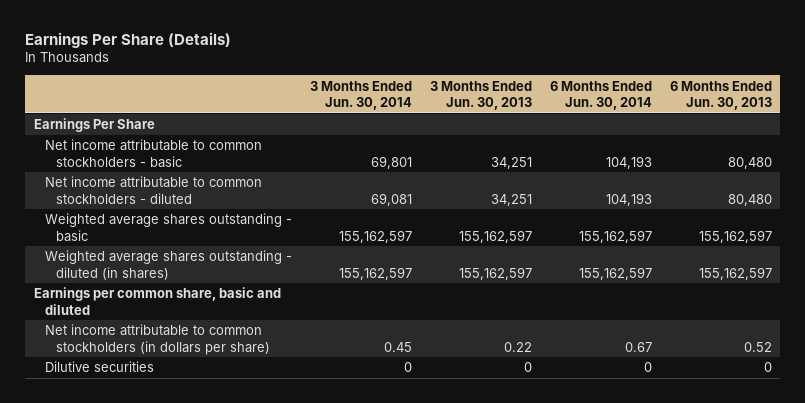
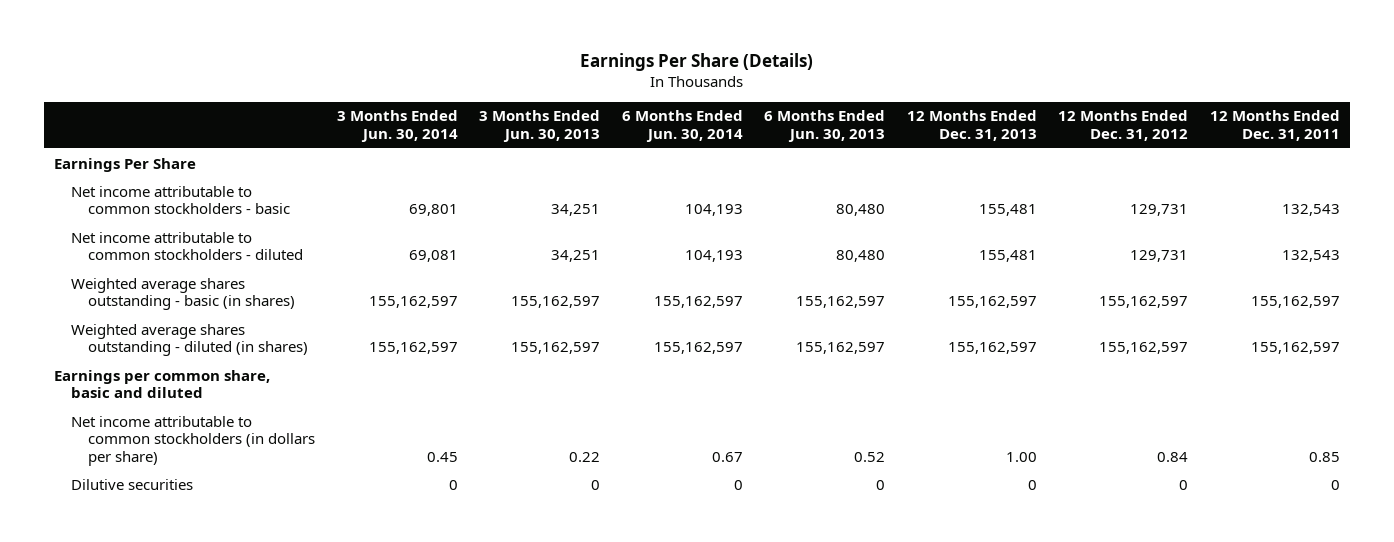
none -> [906,110,1037,141] 12 Months Ended Dec. 31, 2013
none -> [1058,110,1189,141] 12 Months Ended Dec. 31, 2012
none -> [1209,110,1340,141] 12 Months Ended Dec. 31, 2011
[45,213,293,242] Weighted average shares outstanding - basic -> [71,277,296,311] Weighted average shares outstanding - basic (in shares)

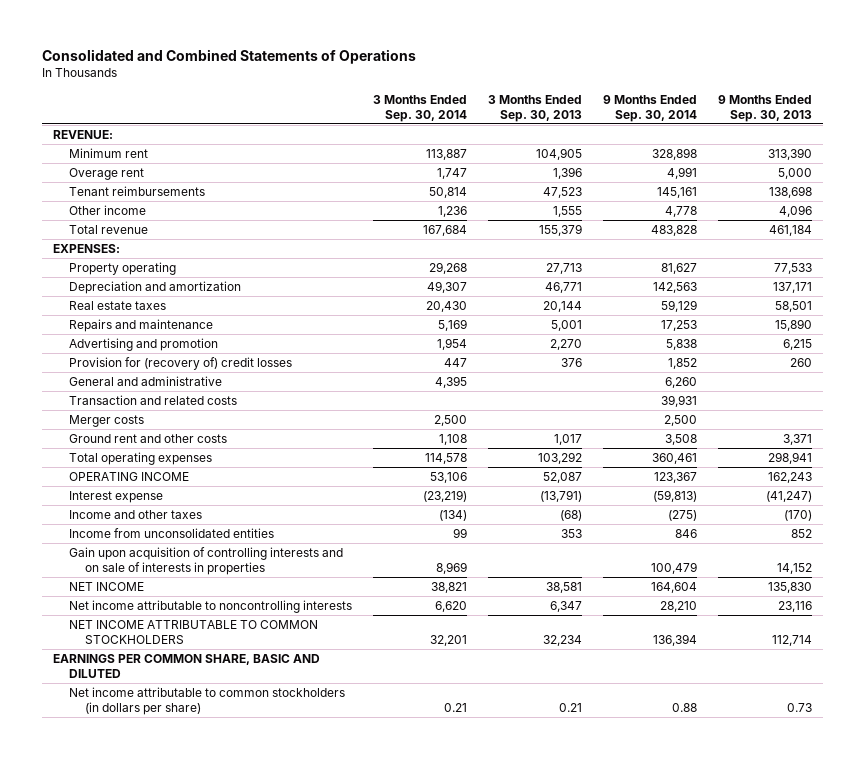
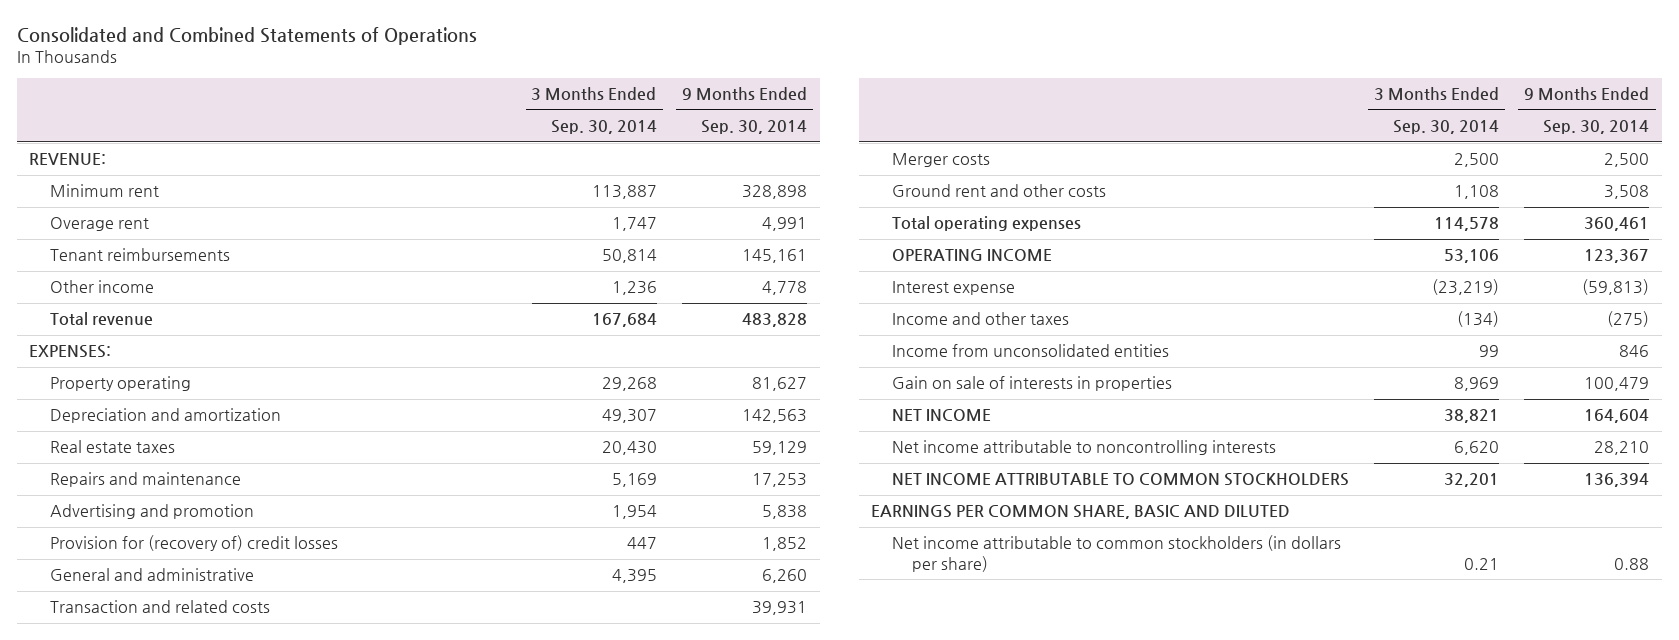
[488,94,583,122] 3 Months Ended Sep. 30, 2013 -> none
[718,94,813,122] 9 Months Ended Sep. 30, 2013 -> none
[69,546,344,576] Gain upon acquisition of controlling interests and on sale of interests in properties -> [891,376,1172,392] Gain on sale of interests in properties

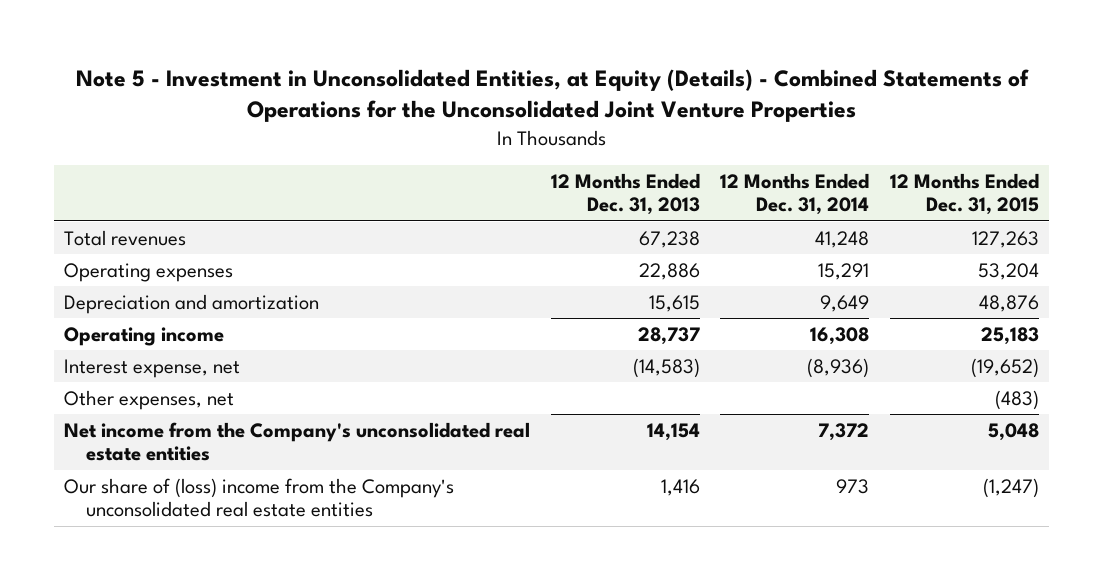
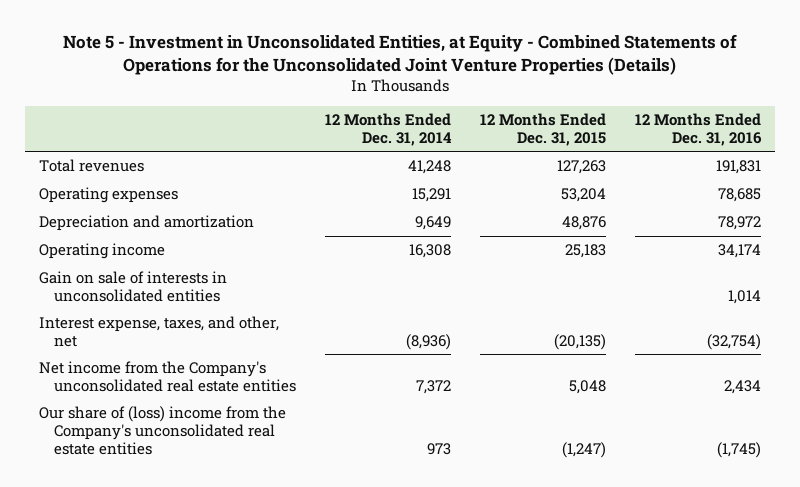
[75,68,1029,123] Note 5 - Investment in Unconsolidated Entities, at Equity (Details) - Combined Statements of Operations for the Unconsolidated Joint Venture Properties -> [62,33,737,75] Note 5 - Investment in Unconsolidated Entities, at Equity - Combined Statements of Operations for the Unconsolidated Joint Venture Properties (Details)
[550,172,700,216] 12 Months Ended Dec. 31, 2013 -> none
none -> [634,113,762,146] 12 Months Ended Dec. 31, 2016
[64,389,235,410] Other expenses, net -> none
none -> [39,271,228,302] Gain on sale of interests in unconsolidated entities
[64,358,241,378] Interest expense, net -> [39,316,280,347] Interest expense, taxes, and other, net
[970,357,1039,378] (19,652) -> [553,333,606,350] (20,135)

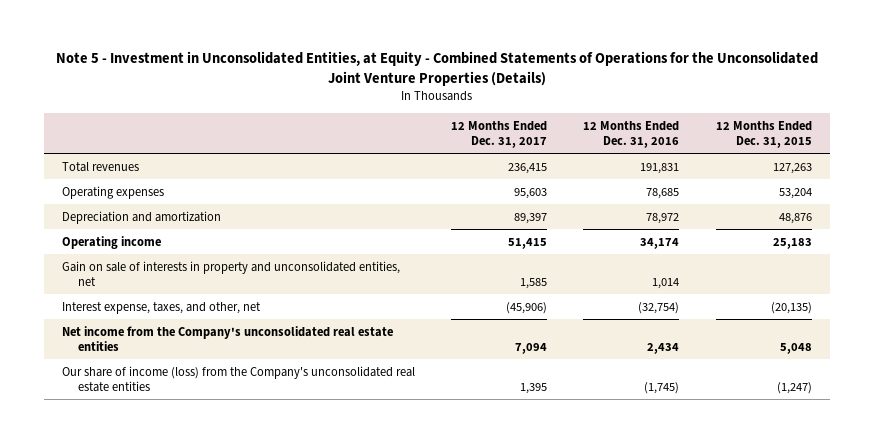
[324,113,452,146] 12 Months Ended Dec. 31, 2014 -> none
none -> [451,120,548,148] 12 Months Ended Dec. 31, 2017
[39,271,228,302] Gain on sale of interests in unconsolidated entities -> [61,260,400,286] Gain on sale of interests in property and unconsolidated entities, net
[39,406,287,455] Our share of (loss) income from the Company's unconsolidated real estate entities -> [61,365,415,392] Our share of income (loss) from the Company's unconsolidated real estate entities

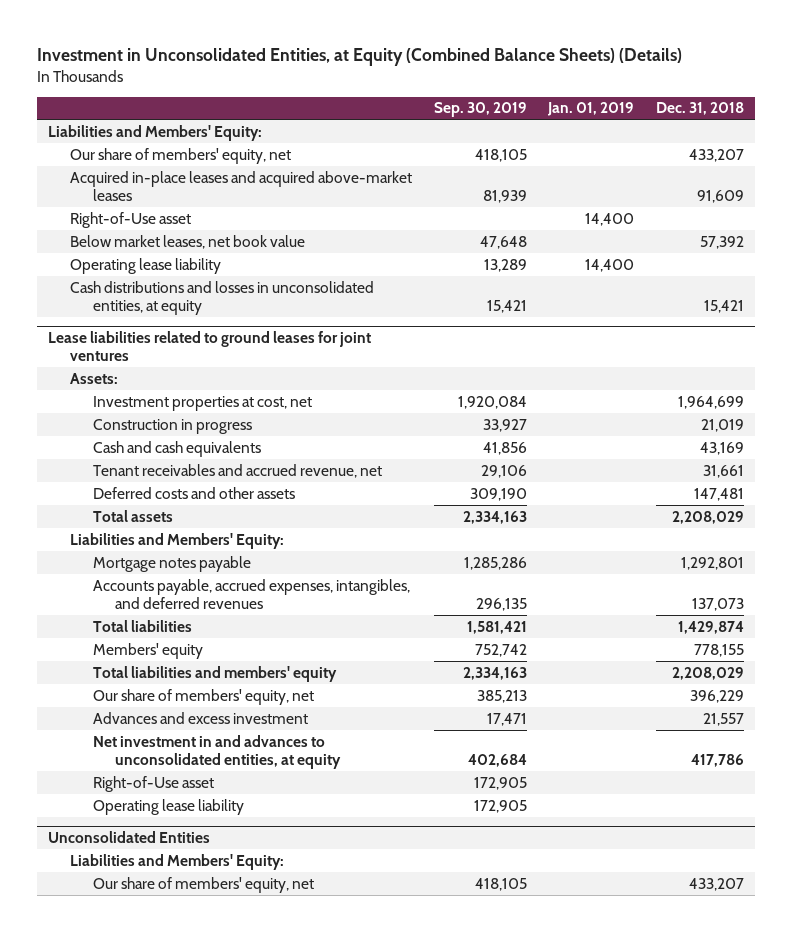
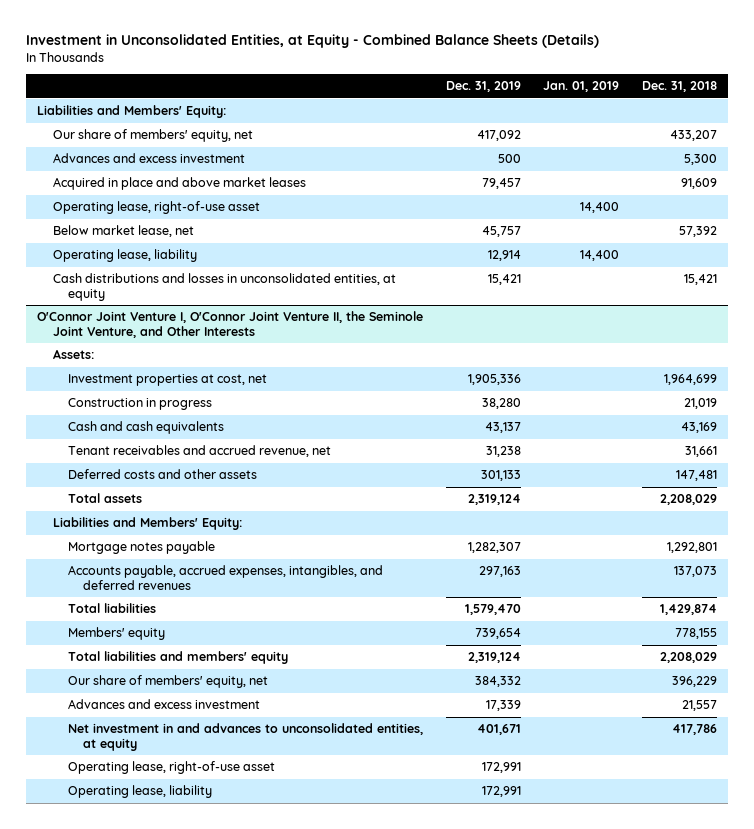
[37,47,683,66] Investment in Unconsolidated Entities, at Equity (Combined Balance Sheets) (Details) -> [26,34,600,49] Investment in Unconsolidated Entities, at Equity - Combined Balance Sheets (Details)
[433,102,527,118] Sep. 30, 2019 -> none
none -> [445,81,521,93] Dec. 31, 2019
none -> [52,153,245,164] Advances and excess investment
[70,170,413,202] Acquired in-place leases and acquired above-market leases -> [52,177,306,191] Acquired in place and above market leases
[70,211,192,228] Right-of-Use asset -> [52,201,260,215] Operating lease, right-of-use asset
[70,234,306,249] Below market leases, net book value -> [52,225,194,238] Below market lease, net
[70,257,222,274] Operating lease liability -> [52,249,197,263] Operating lease, liability
[47,330,371,362] Lease liabilities related to ground leases for joint ventures -> [37,311,424,338] O'Connor Joint Venture I, O'Connor Joint Venture II, the Seminole Joint Venture, and Other Interests
[47,830,210,843] Unconsolidated Entities -> none
[70,853,285,870] Liabilities and Members' Equity: -> none
[92,876,314,893] Our share of members' equity, net -> none
[92,775,214,792] Right-of-Use asset -> [67,761,275,775] Operating lease, right-of-use asset
[92,798,244,815] Operating lease liability -> [67,785,212,799] Operating lease, liability

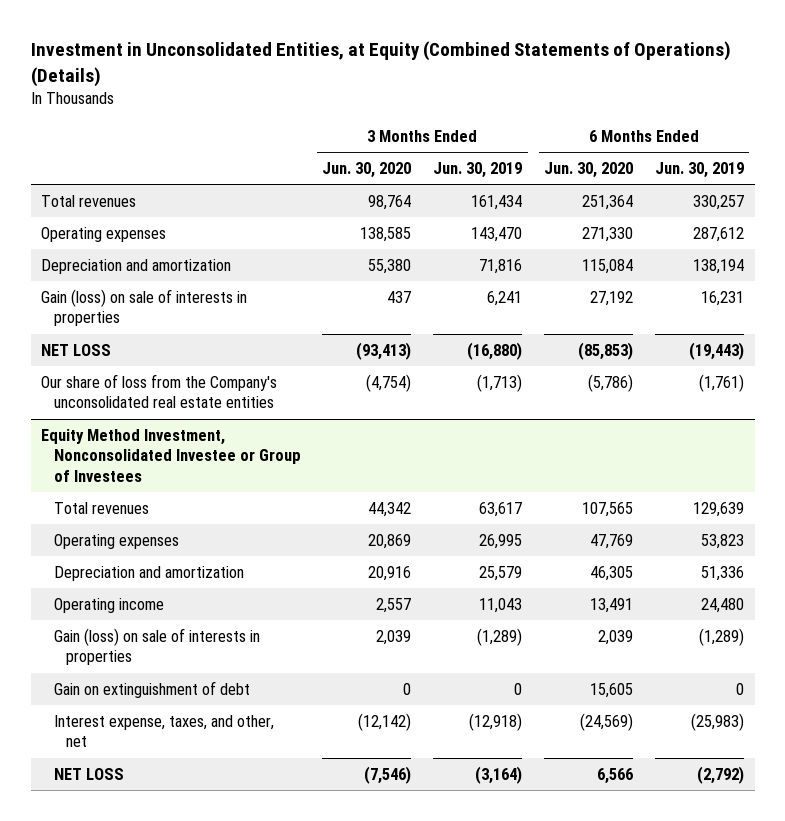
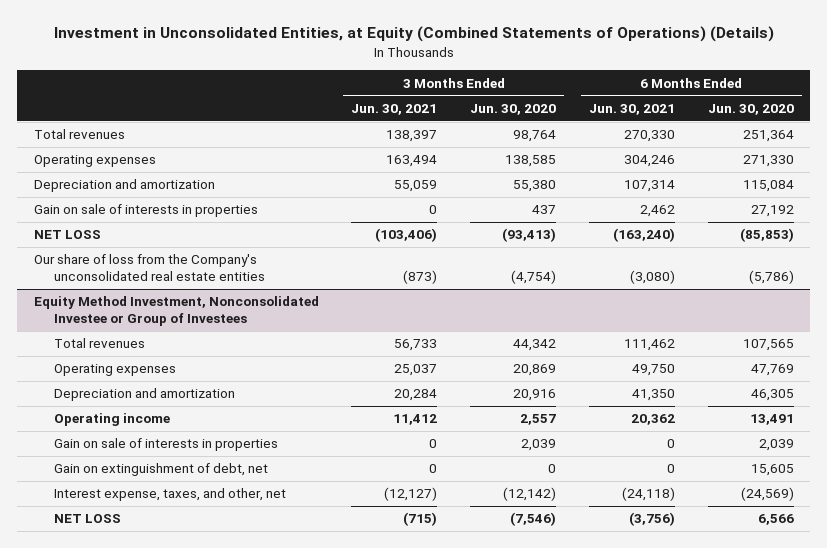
[433,162,523,179] Jun. 30, 2019 -> none
[654,162,744,179] Jun. 30, 2019 -> none
none -> [351,103,438,115] Jun. 30, 2021
none -> [588,103,675,115] Jun. 30, 2021
[41,288,248,327] Gain (loss) on sale of interests in properties -> [33,204,258,218] Gain on sale of interests in properties
[53,627,260,666] Gain (loss) on sale of interests in properties -> [53,438,278,452] Gain on sale of interests in properties
[53,680,250,698] Gain on extinguishment of debt -> [53,463,268,477] Gain on extinguishment of debt, net

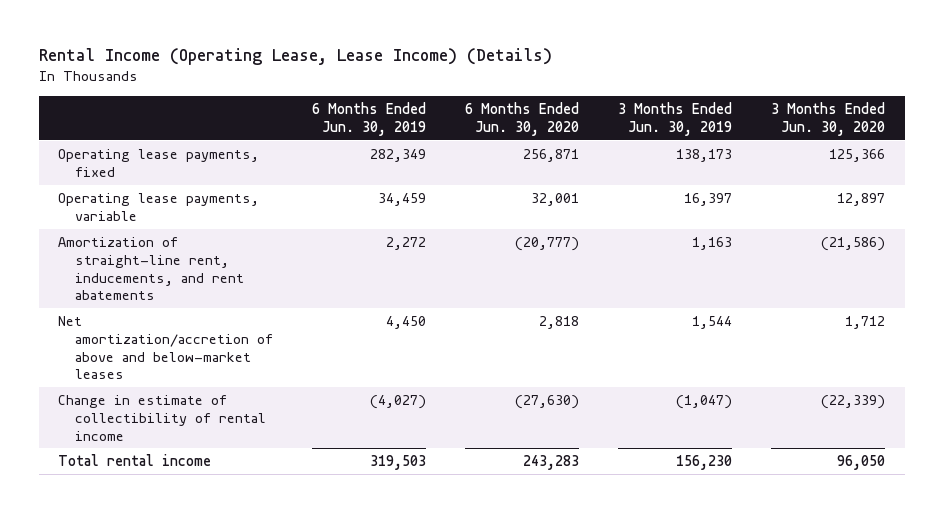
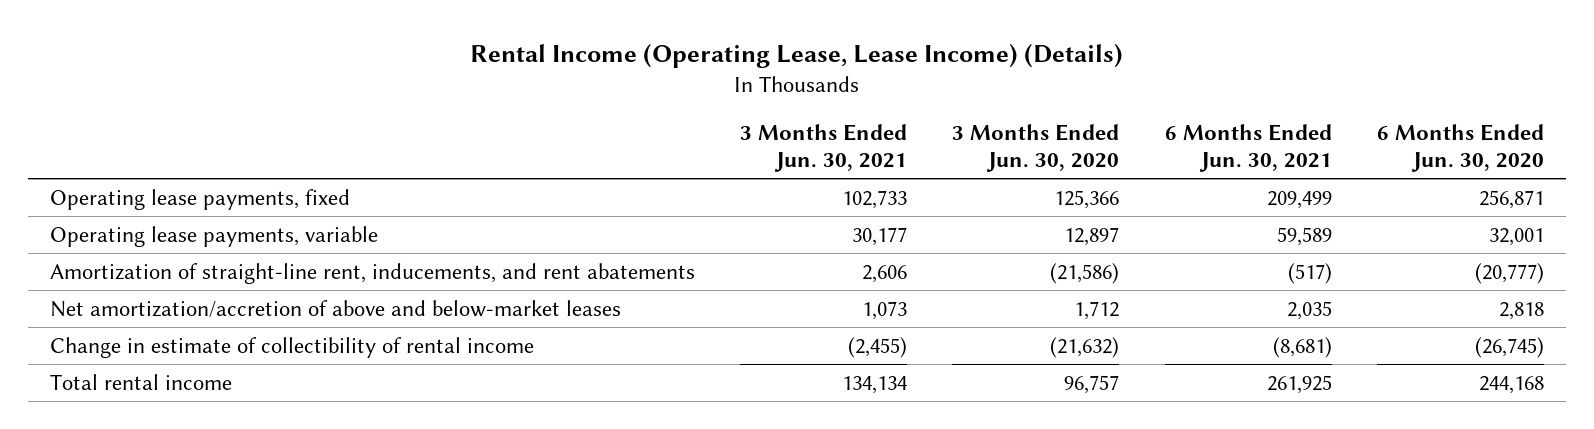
[311,101,426,136] 6 Months Ended Jun. 30, 2019 -> none
[618,101,733,136] 3 Months Ended Jun. 30, 2019 -> none
none -> [740,124,908,173] 3 Months Ended Jun. 30, 2021
none -> [1164,124,1332,173] 6 Months Ended Jun. 30, 2021
[514,394,579,409] (27,630) -> [1474,336,1544,358] (26,745)
[821,394,886,409] (22,339) -> [1050,336,1120,358] (21,632)
[522,454,579,470] 243,283 -> [1478,375,1544,394] 244,168
[837,454,886,470] 96,050 -> [1064,374,1120,394] 96,757

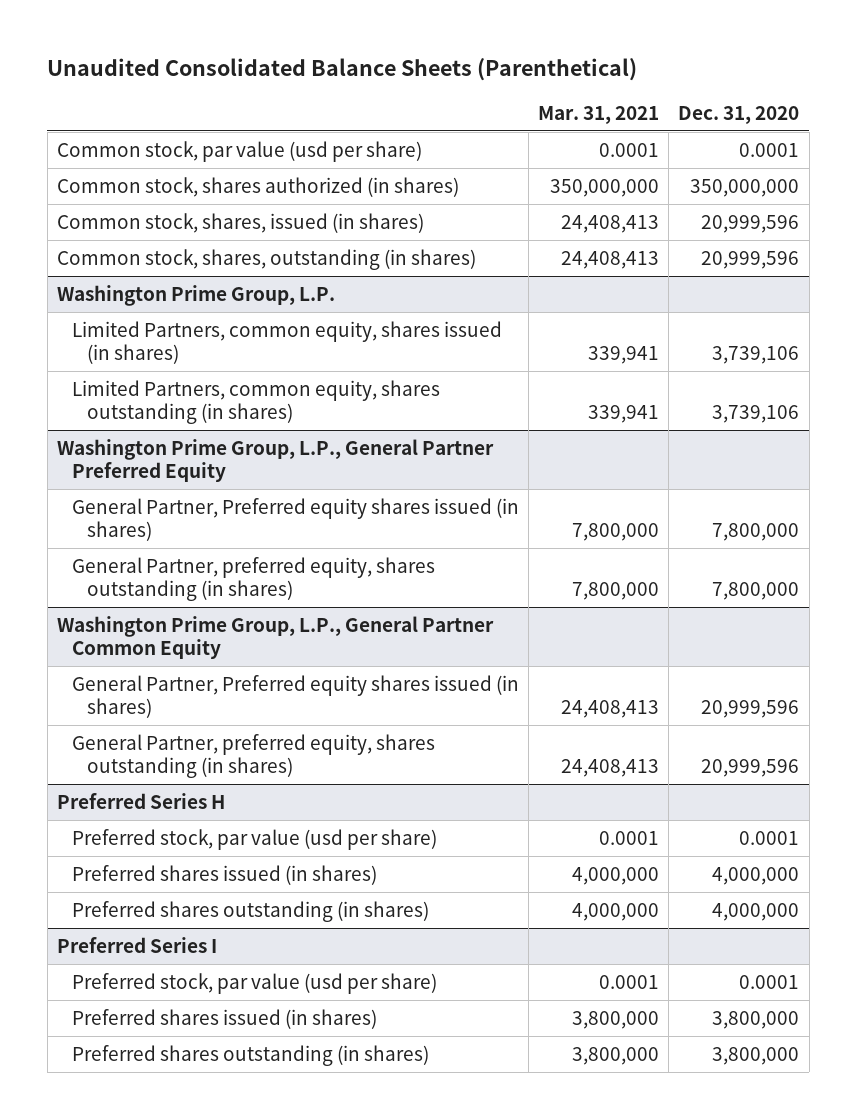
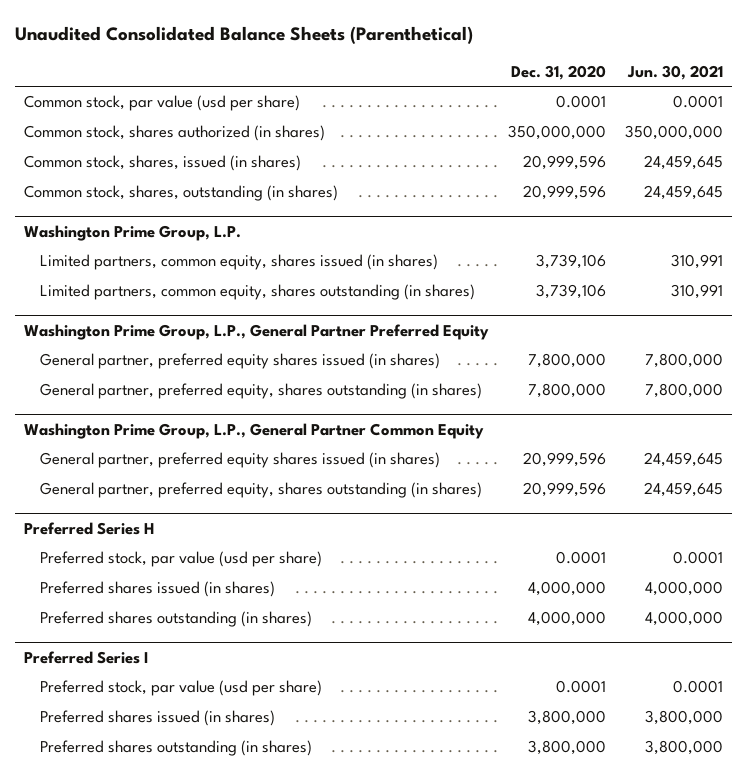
[538,105,660,124] Mar. 31, 2021 -> none
none -> [626,64,723,80] Jun. 30, 2021
[72,320,503,364] Limited Partners, common equity, shares issued (in shares) -> [40,254,439,271] Limited partners, common equity, shares issued (in shares)
[72,379,441,424] Limited Partners, common equity, shares outstanding (in shares) -> [40,284,476,301] Limited partners, common equity, shares outstanding (in shares)
[72,497,520,541] General Partner, Preferred equity shares issued (in shares) -> [40,353,441,370] General partner, preferred equity shares issued (in shares)
[72,556,436,601] General Partner, preferred equity, shares outstanding (in shares) -> [40,383,483,400] General partner, preferred equity, shares outstanding (in shares)
[72,674,520,718] General Partner, Preferred equity shares issued (in shares) -> [40,452,441,469] General partner, preferred equity shares issued (in shares)
[72,733,436,778] General Partner, preferred equity, shares outstanding (in shares) -> [40,482,483,499] General partner, preferred equity, shares outstanding (in shares)

